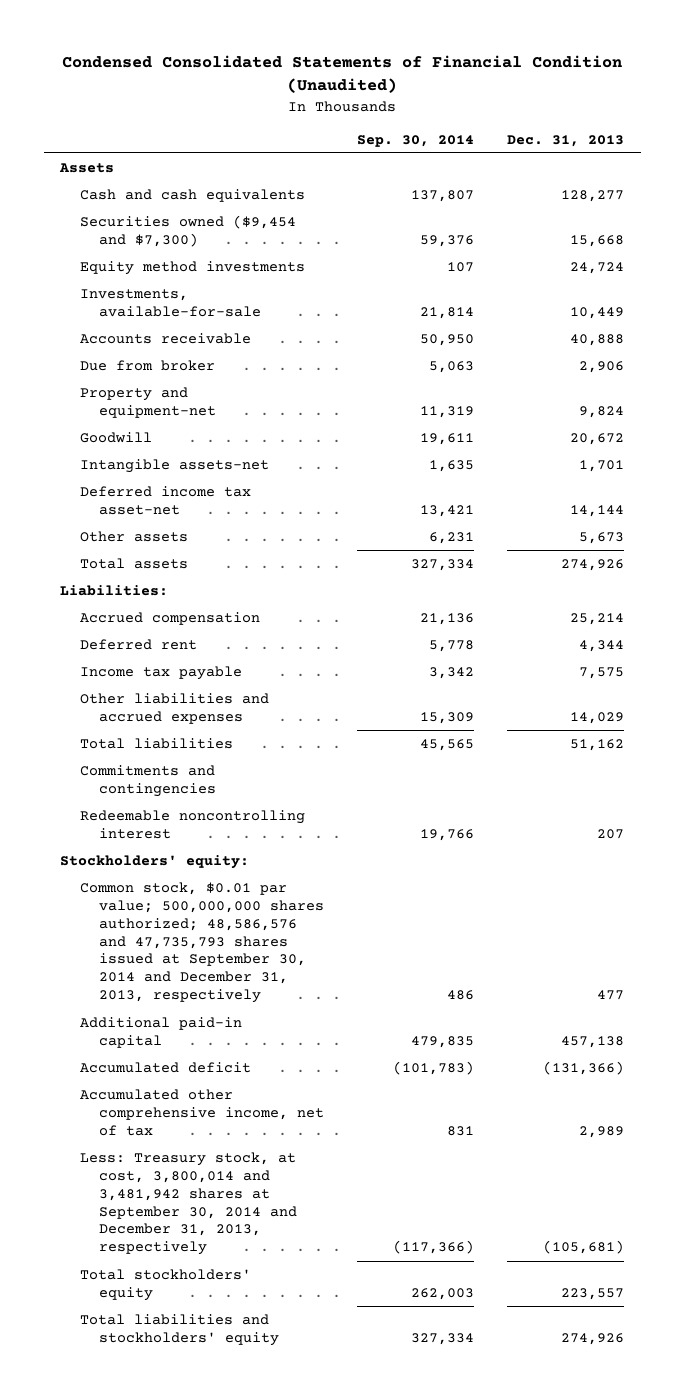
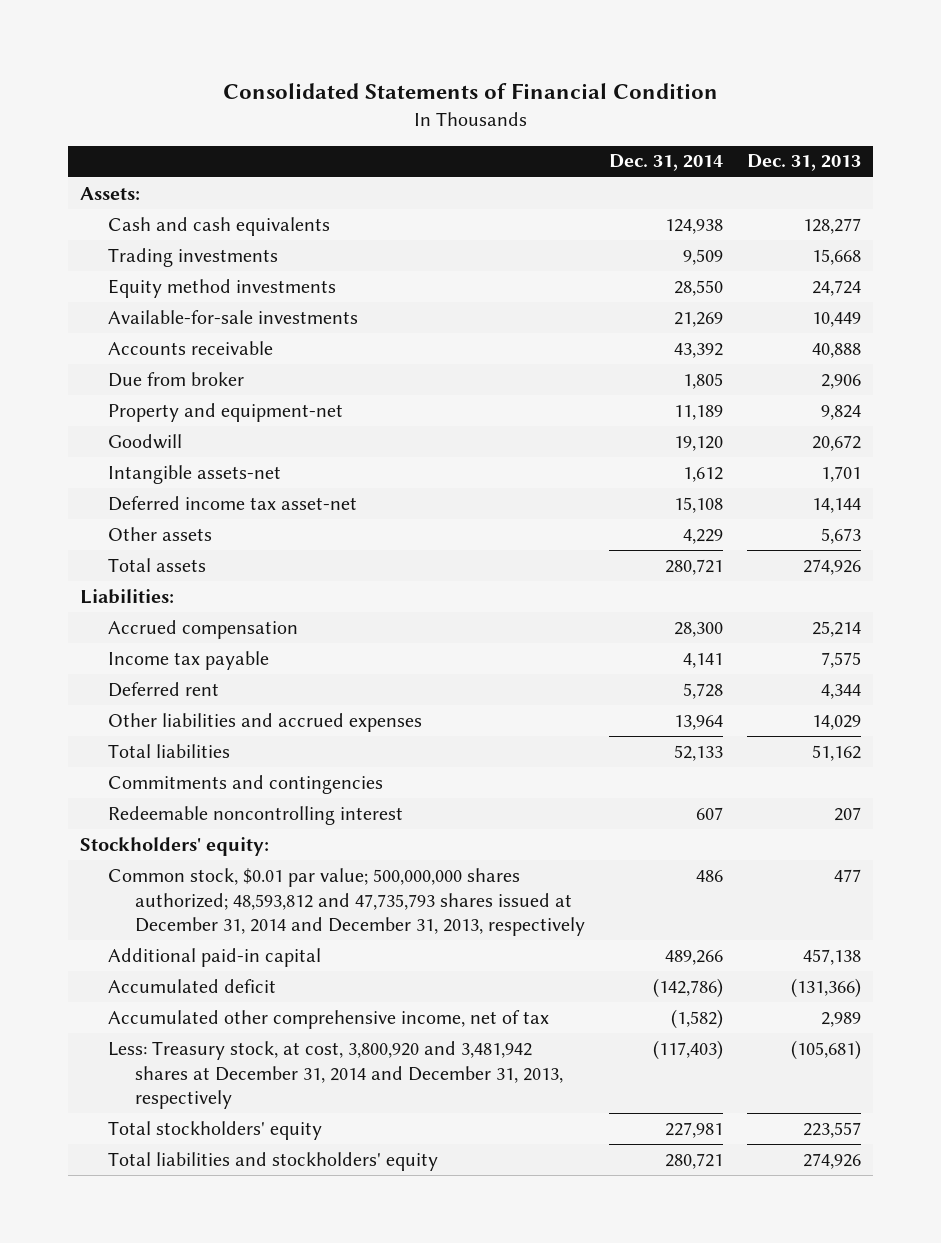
[62,55,623,94] Condensed Consolidated Statements of Financial Condition (Unaudited) -> [222,83,718,100] Consolidated Statements of Financial Condition
[357,134,475,147] Sep. 30, 2014 -> none
none -> [608,154,723,172] Dec. 31, 2014
[59,163,115,174] Assets -> [80,186,141,200] Assets:
[79,215,296,247] Securities owned ($9,454 and $7,300) -> [107,247,278,267] Trading investments
[79,289,262,317] Investments, available-for-sale -> [107,309,358,324] Available-for-sale investments
[79,639,197,651] Deferred rent -> [107,681,219,697] Deferred rent
[79,882,325,1004] Common stock, $0.01 par value; 500,000,000 shares authorized; 48,586,576 and 47,735,793 shares issued at September 30, 2014 and December 31, 2013, respectively -> [107,867,586,937] Common stock, $0.01 par value; 500,000,000 shares authorized; 48,593,812 and 47,735,793 shares issued at December 31, 2014 and December 31, 2013, respectively
[79,1152,298,1256] Less: Treasury stock, at cost, 3,800,014 and 3,481,942 shares at September 30, 2014 and December 31, 2013, respectively -> [107,1040,564,1110] Less: Treasury stock, at cost, 3,800,920 and 3,481,942 shares at December 31, 2014 and December 31, 2013, respectively

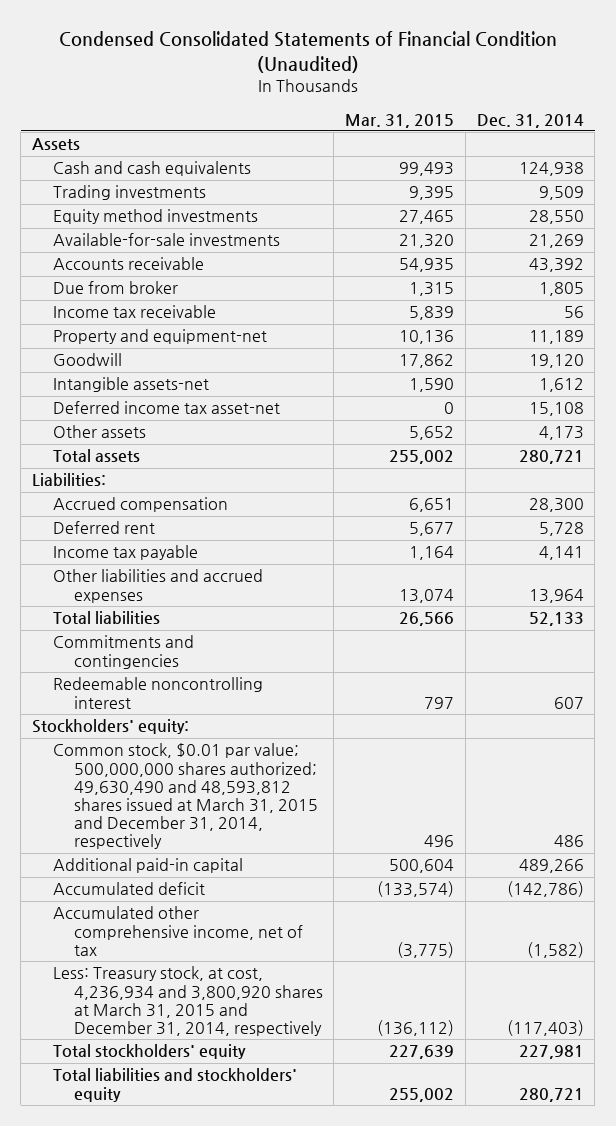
[222,83,718,100] Consolidated Statements of Financial Condition -> [58,31,557,73] Condensed Consolidated Statements of Financial Condition (Unaudited)
[746,154,861,172] Dec. 31, 2013 -> none
none -> [345,113,455,128] Mar. 31, 2015
[80,186,141,200] Assets: -> [32,138,81,151] Assets
none -> [52,305,216,319] Income tax receivable
[682,528,723,544] 4,229 -> [538,426,584,441] 4,173
[107,650,269,670] Income tax payable -> [52,545,198,561] Income tax payable
[107,867,586,937] Common stock, $0.01 par value; 500,000,000 shares authorized; 48,593,812 and 47,735,793 shares issued at December 31, 2014 and December 31, 2013, respectively -> [52,743,318,850] Common stock, $0.01 par value; 500,000,000 shares authorized; 49,630,490 and 48,593,812 shares issued at March 31, 2015 and December 31, 2014, respectively
[107,1040,564,1110] Less: Treasury stock, at cost, 3,800,920 and 3,481,942 shares at December 31, 2014 and December 31, 2013, respectively -> [52,966,323,1036] Less: Treasury stock, at cost, 4,236,934 and 3,800,920 shares at March 31, 2015 and December 31, 2014, respectively

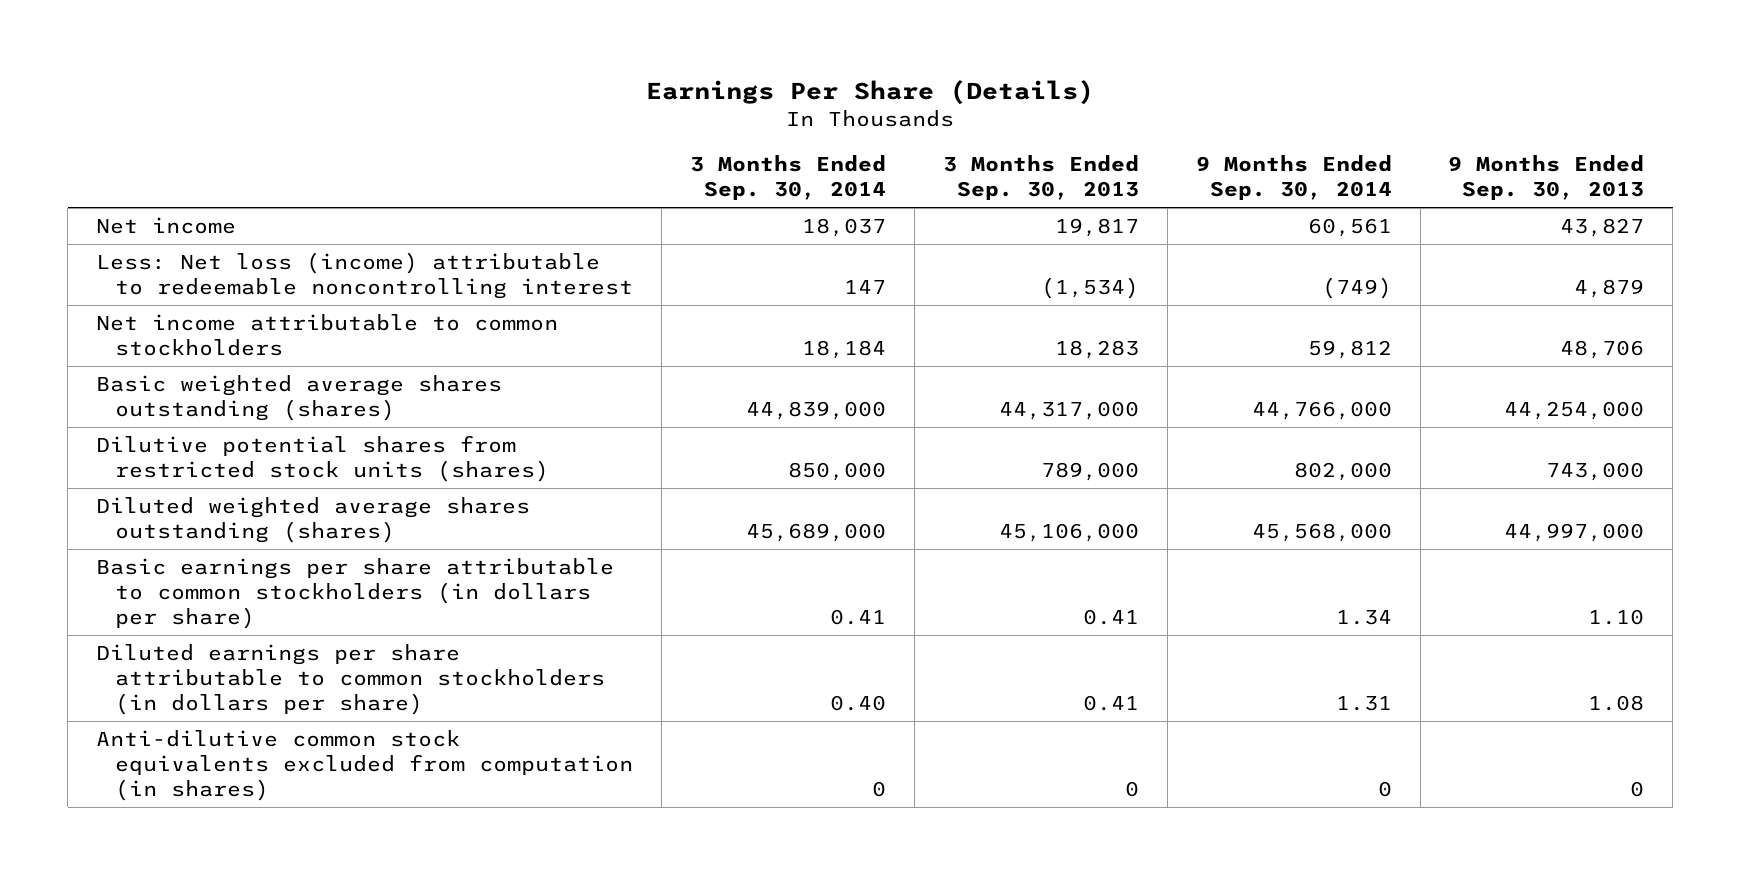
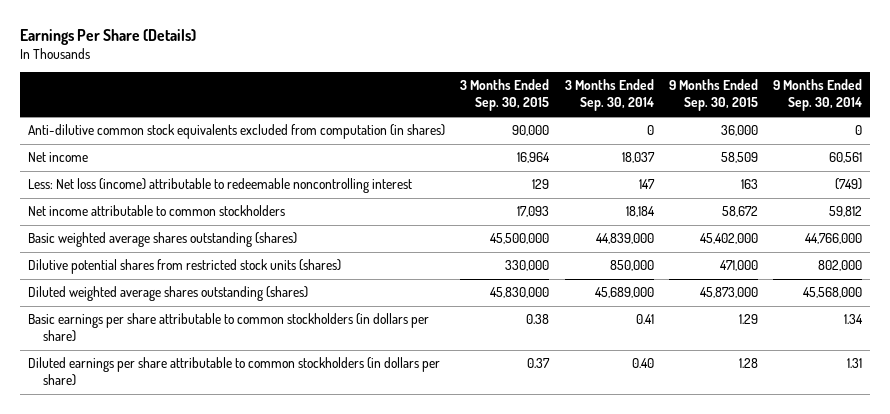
[942,155,1139,201] 3 Months Ended Sep. 30, 2013 -> none
[1448,155,1645,201] 9 Months Ended Sep. 30, 2013 -> none
none -> [460,79,550,112] 3 Months Ended Sep. 30, 2015
none -> [668,79,758,112] 9 Months Ended Sep. 30, 2015
[96,730,634,801] Anti-dilutive common stock equivalents excluded from computation (in shares) -> [27,124,445,140] Anti-dilutive common stock equivalents excluded from computation (in shares)

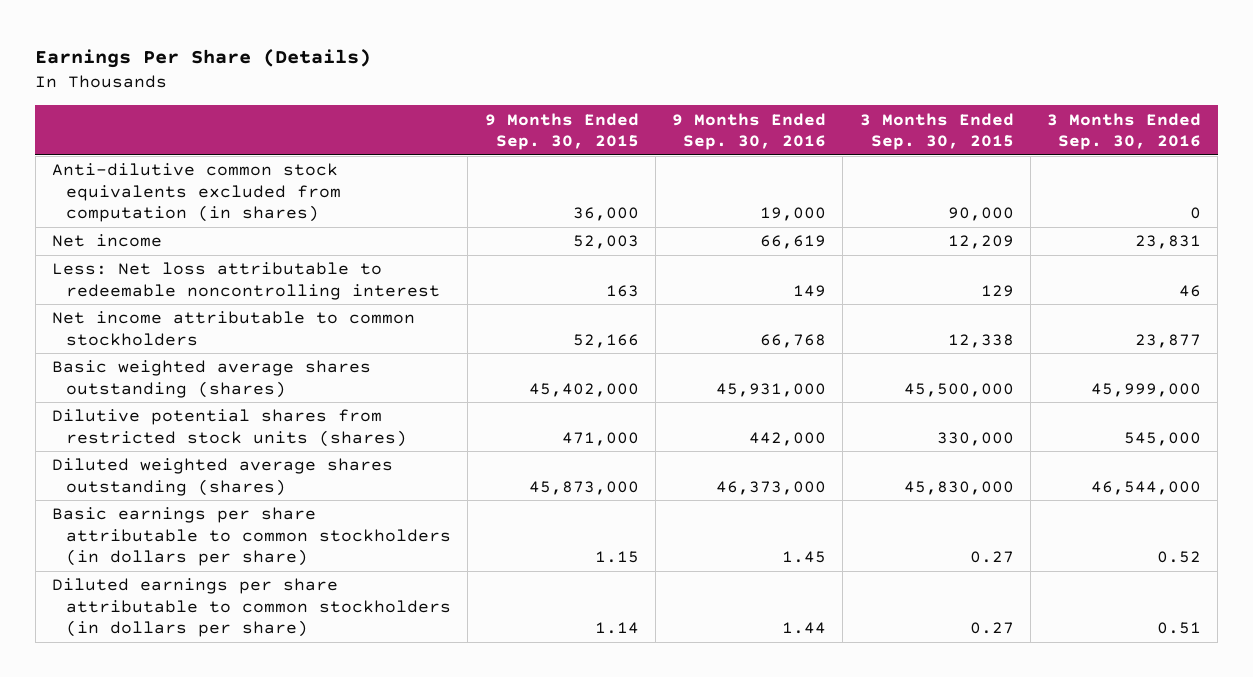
[564,79,654,112] 3 Months Ended Sep. 30, 2014 -> none
[773,79,863,112] 9 Months Ended Sep. 30, 2014 -> none
none -> [672,112,827,151] 9 Months Ended Sep. 30, 2016
none -> [1047,112,1202,151] 3 Months Ended Sep. 30, 2016
[517,152,551,164] 16,964 -> [947,235,1014,250] 12,209
[720,152,758,164] 58,509 -> [572,235,639,250] 52,003
[27,178,412,194] Less: Net loss (income) attributable to redeemable noncontrolling interest -> [51,262,441,300] Less: Net loss attributable to redeemable noncontrolling interest
[517,206,550,218] 17,093 -> [947,333,1014,348] 12,338
[721,206,758,218] 58,672 -> [572,333,639,348] 52,166
[526,314,550,325] 0.38 -> [969,551,1014,564] 0.27
[738,314,758,325] 1.29 -> [594,551,639,564] 1.15
[527,358,551,369] 0.37 -> [969,622,1014,635] 0.27
[738,358,758,369] 1.28 -> [594,622,639,635] 1.14

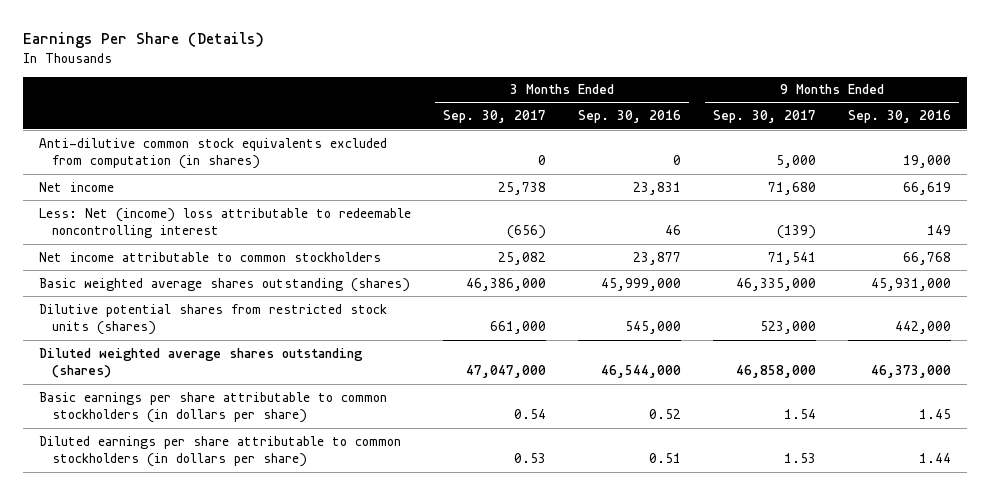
[484,112,639,151] 9 Months Ended Sep. 30, 2015 -> none
[859,112,1014,151] 3 Months Ended Sep. 30, 2015 -> none
none -> [443,110,547,124] Sep. 30, 2017
none -> [712,110,816,124] Sep. 30, 2017
[51,262,441,300] Less: Net loss attributable to redeemable noncontrolling interest -> [39,207,412,239] Less: Net (income) loss attributable to redeemable noncontrolling interest

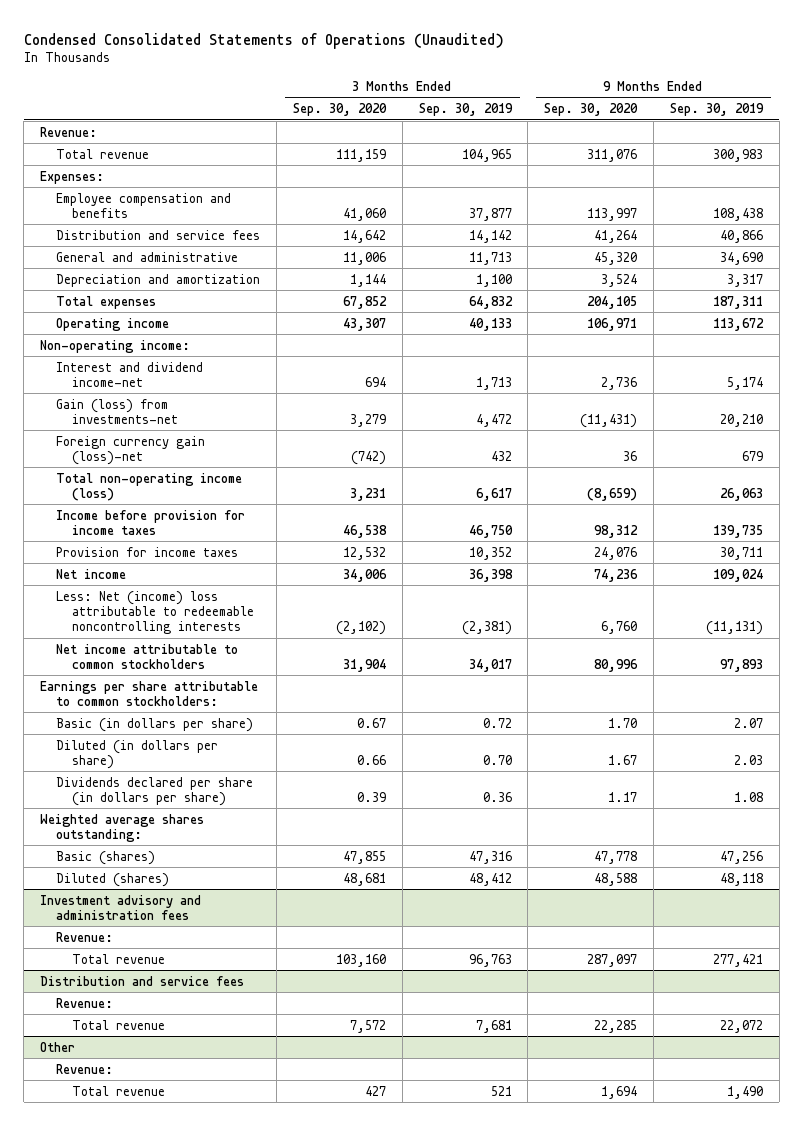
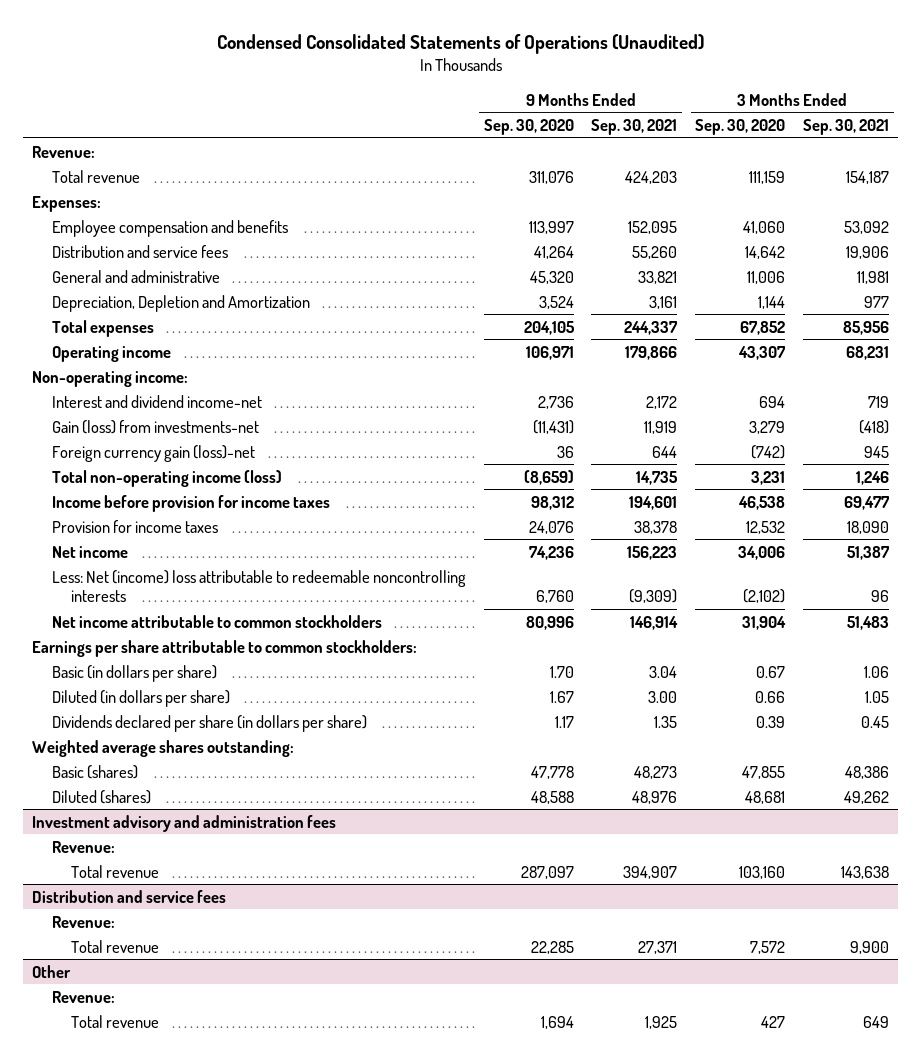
[418,103,513,117] Sep. 30, 2019 -> none
[669,103,764,117] Sep. 30, 2019 -> none
none -> [591,119,678,136] Sep. 30, 2021
none -> [803,119,890,136] Sep. 30, 2021
[56,273,261,287] Depreciation and amortization -> [51,294,310,312] Depreciation, Depletion and Amortization

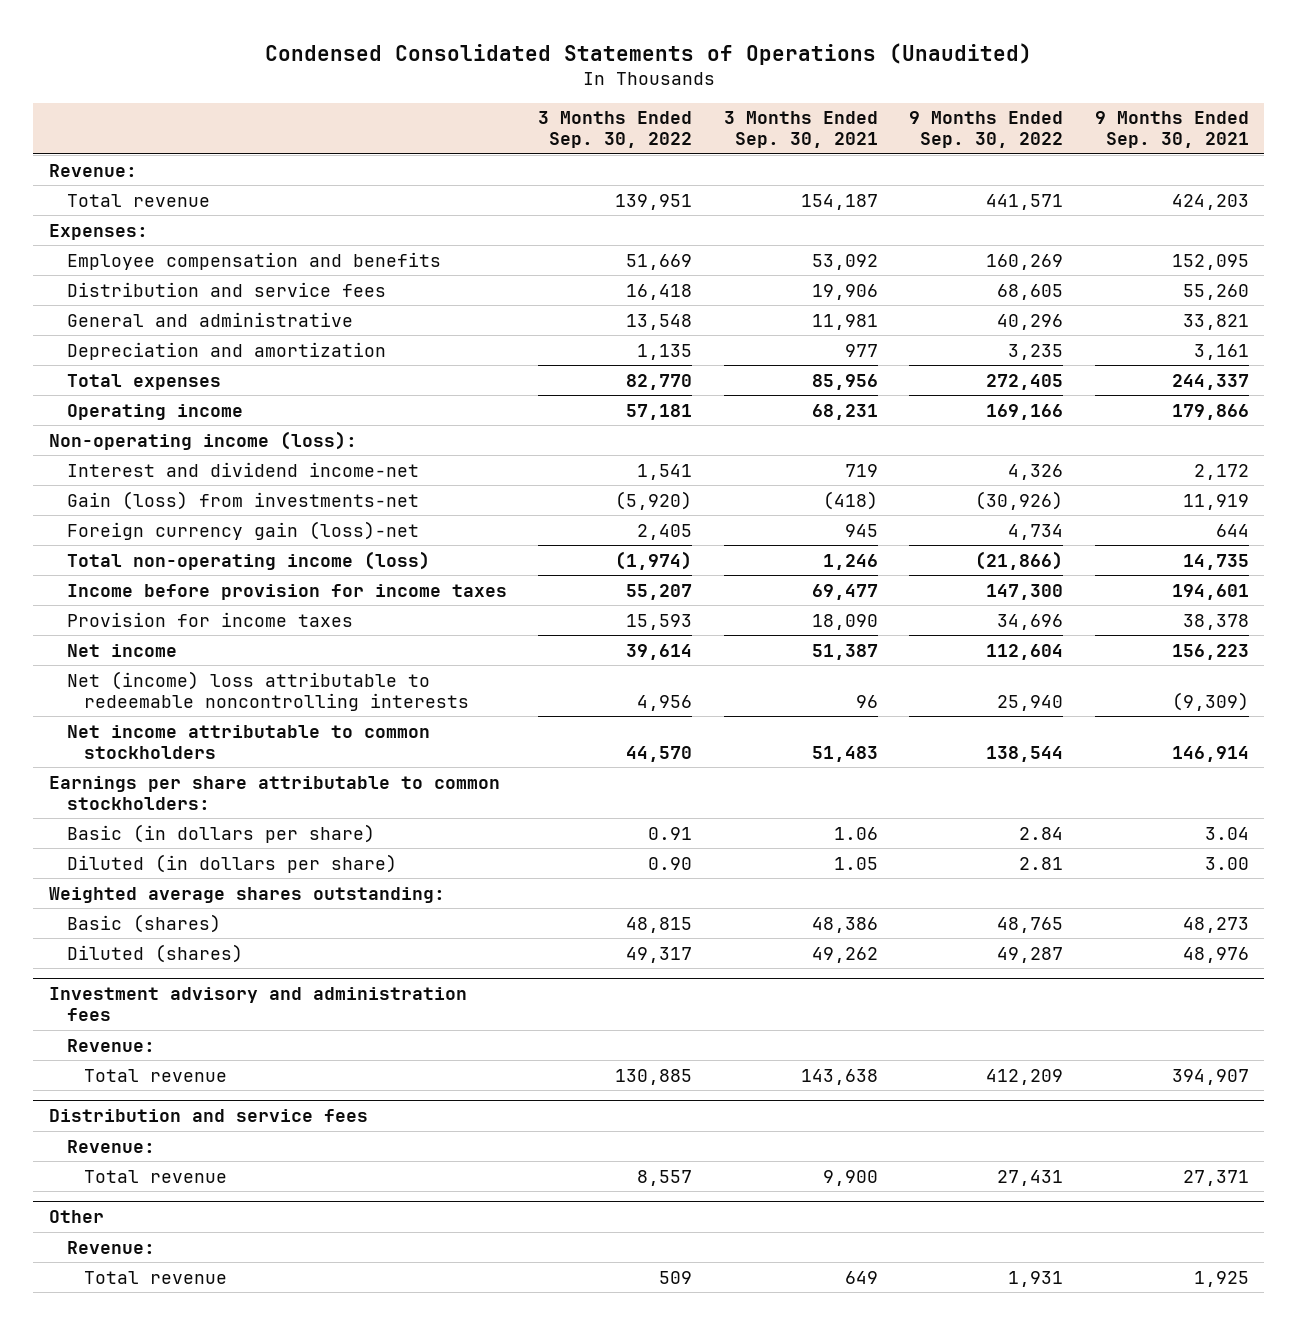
[483,119,574,136] Sep. 30, 2020 -> none
[695,119,786,136] Sep. 30, 2020 -> none
none -> [538,111,693,149] 3 Months Ended Sep. 30, 2022
none -> [909,111,1064,149] 9 Months Ended Sep. 30, 2022
[51,294,310,312] Depreciation, Depletion and Amortization -> [66,341,386,360] Depreciation and amortization
[32,370,189,387] Non-operating income: -> [49,430,358,450] Non-operating income (loss):
[51,569,466,603] Less: Net (income) loss attributable to redeemable noncontrolling interests -> [66,670,470,711] Net (income) loss attributable to redeemable noncontrolling interests
[51,714,367,732] Dividends declared per share (in dollars per share) -> none

